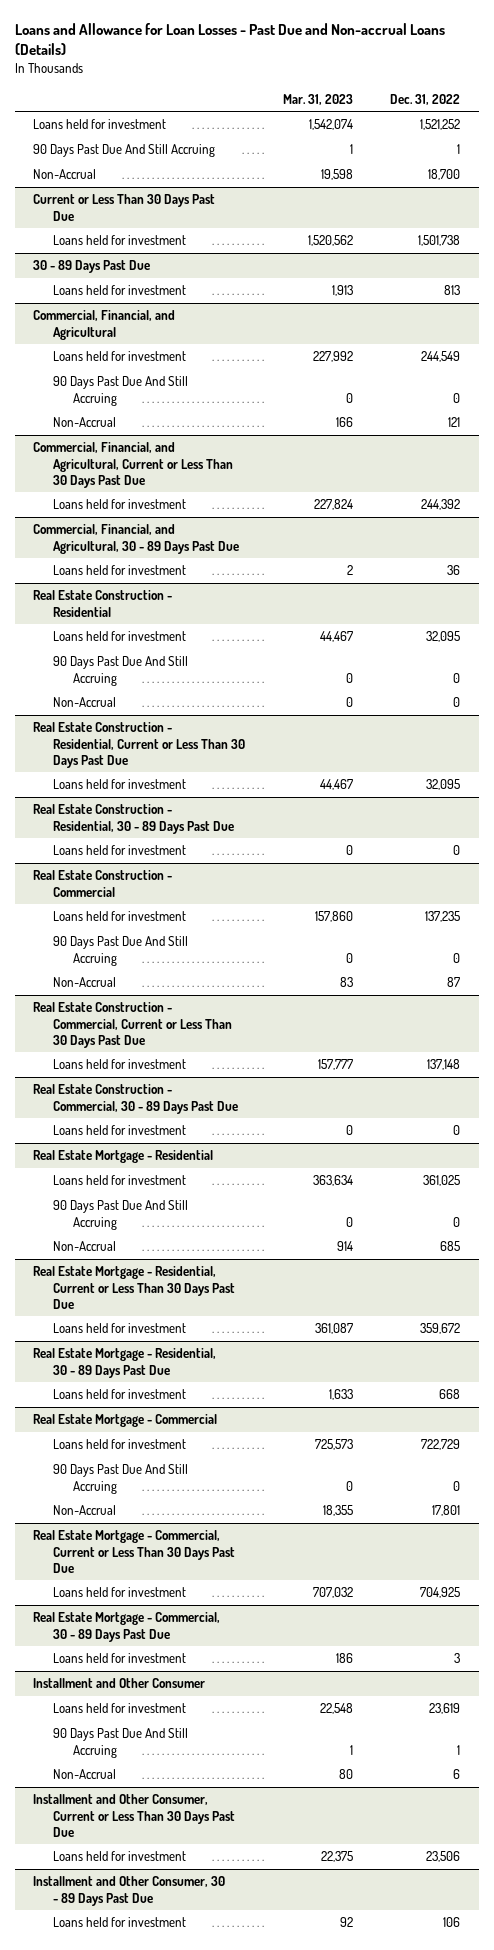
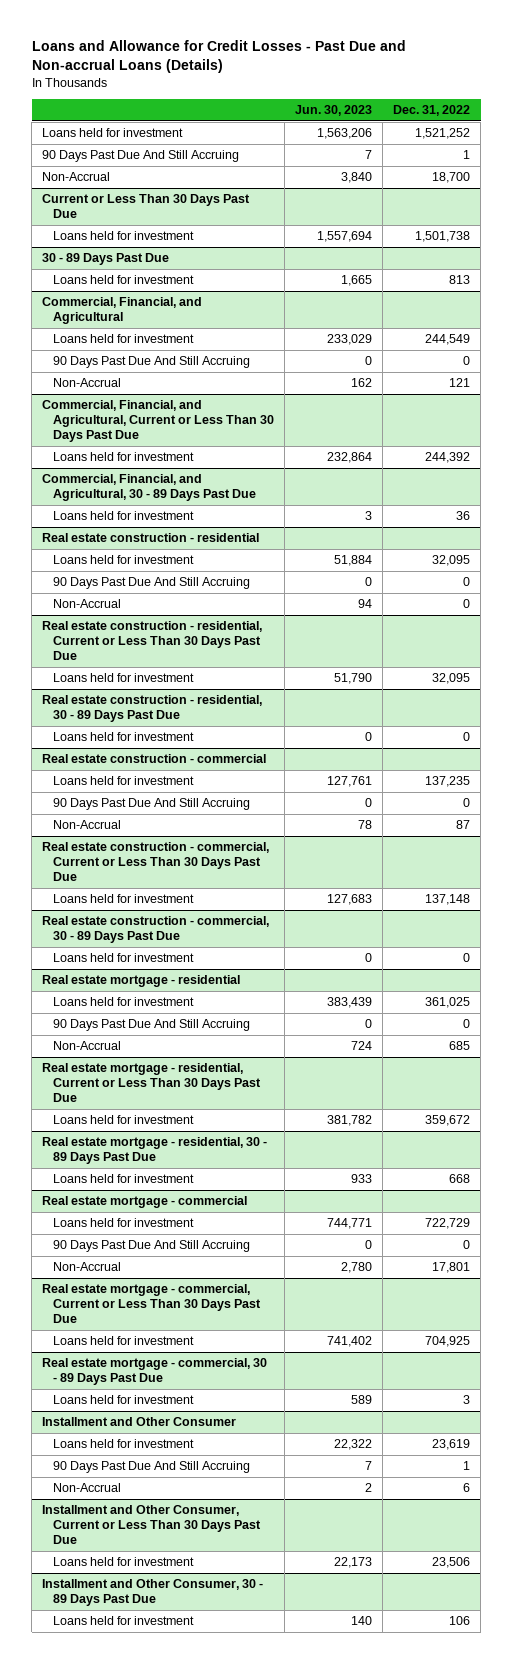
[14,22,445,56] Loans and Allowance for Loan Losses - Past Due and Non-accrual Loans (Details) -> [31,39,406,73] Loans and Allowance for Credit Losses - Past Due and Non-accrual Loans (Details)
[282,93,353,105] Mar. 31, 2023 -> none
none -> [295,105,373,117] Jun. 30, 2023
[33,590,173,617] Real Estate Construction - Residential -> [42,533,260,543] Real estate construction - residential
[33,722,246,768] Real Estate Construction - Residential, Current or Less Than 30 Days Past Due -> [42,621,263,661] Real estate construction - residential, Current or Less Than 30 Days Past Due
[33,804,235,834] Real Estate Construction - Residential, 30 - 89 Days Past Due -> [42,695,263,723] Real estate construction - residential, 30 - 89 Days Past Due
[33,870,173,897] Real Estate Construction - Commercial -> [42,754,267,764] Real estate construction - commercial
[33,1002,233,1048] Real Estate Construction - Commercial, Current or Less Than 30 Days Past Due -> [42,842,270,882] Real estate construction - commercial, Current or Less Than 30 Days Past Due
[33,1084,239,1114] Real Estate Construction - Commercial, 30 - 89 Days Past Due -> [42,916,270,944] Real estate construction - commercial, 30 - 89 Days Past Due
[33,1150,214,1164] Real Estate Mortgage - Residential -> [42,975,241,988] Real estate mortgage - residential
[33,1266,236,1309] Real Estate Mortgage - Residential, Current or Less Than 30 Days Past Due -> [42,1063,262,1103] Real estate mortgage - residential, Current or Less Than 30 Days Past Due
[33,1348,217,1378] Real Estate Mortgage - Residential, 30 - 89 Days Past Due -> [42,1137,268,1165] Real estate mortgage - residential, 30 - 89 Days Past Due
[33,1414,218,1428] Real Estate Mortgage - Commercial -> [42,1196,248,1209] Real estate mortgage - commercial
[33,1530,236,1573] Real Estate Mortgage - Commercial, Current or Less Than 30 Days Past Due -> [42,1284,262,1324] Real estate mortgage - commercial, Current or Less Than 30 Days Past Due
[33,1612,221,1642] Real Estate Mortgage - Commercial, 30 - 89 Days Past Due -> [42,1358,268,1386] Real estate mortgage - commercial, 30 - 89 Days Past Due

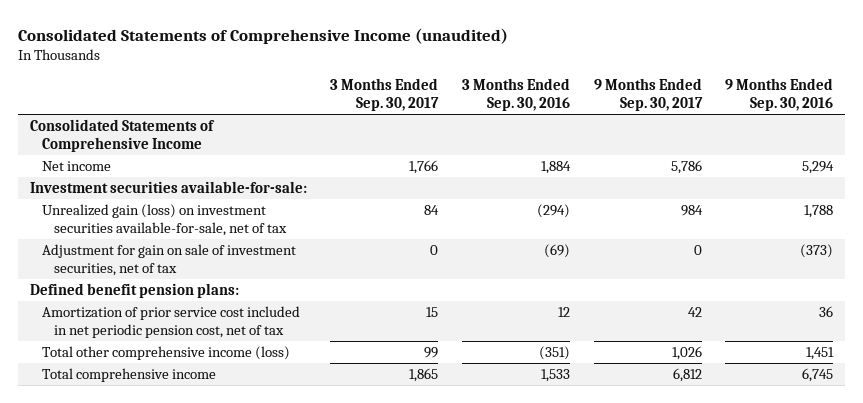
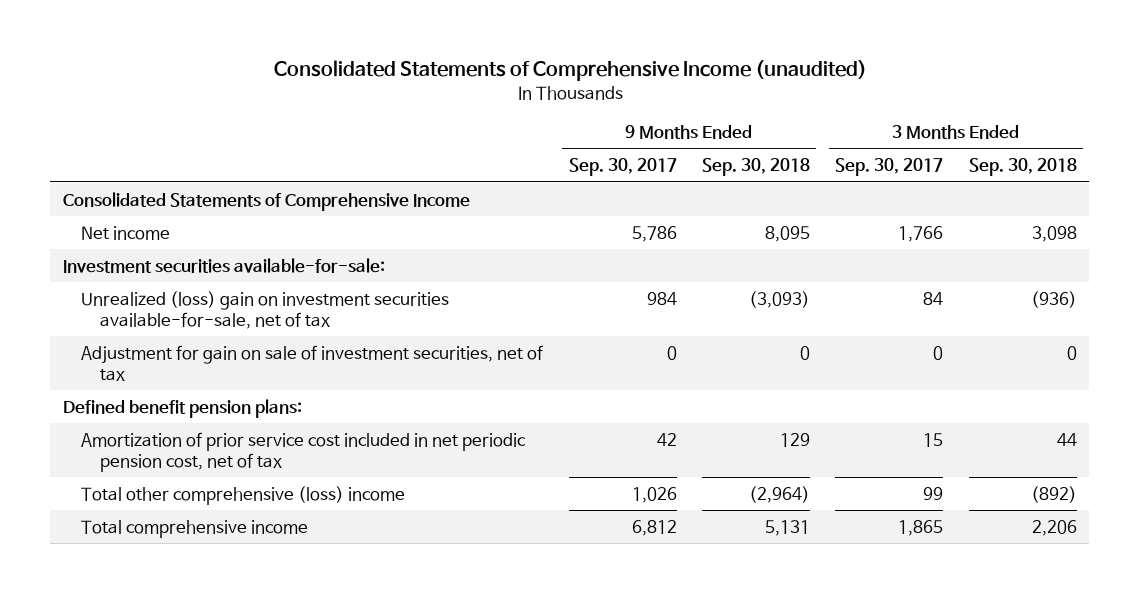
[462,78,571,112] 3 Months Ended Sep. 30, 2016 -> none
[725,78,834,112] 9 Months Ended Sep. 30, 2016 -> none
none -> [702,158,811,177] Sep. 30, 2018
none -> [968,158,1077,177] Sep. 30, 2018
[41,203,287,236] Unrealized gain (loss) on investment securities available-for-sale, net of tax -> [81,290,450,329] Unrealized (loss) gain on investment securities available-for-sale, net of tax
[41,345,290,360] Total other comprehensive income (loss) -> [81,485,406,505] Total other comprehensive (loss) income

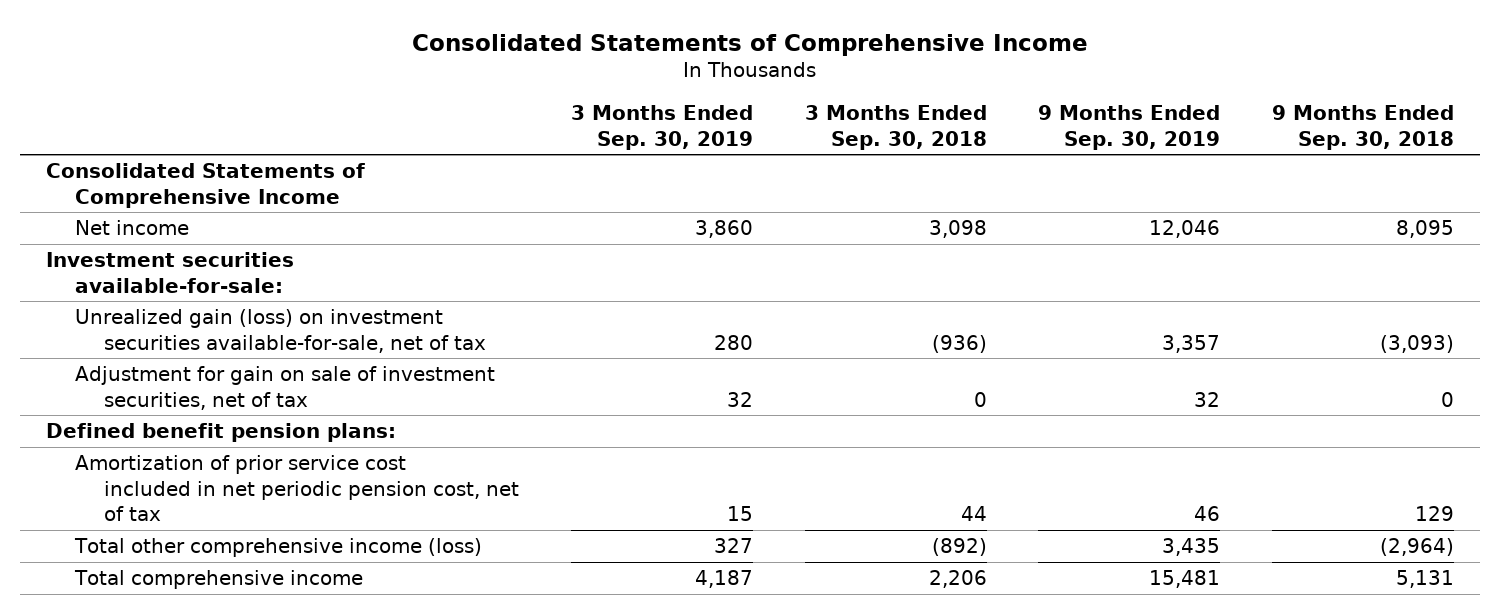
[273,60,867,82] Consolidated Statements of Comprehensive Income (unaudited) -> [412,33,1089,56] Consolidated Statements of Comprehensive Income
[568,158,677,177] Sep. 30, 2017 -> none
[835,158,944,177] Sep. 30, 2017 -> none
none -> [571,105,754,150] 3 Months Ended Sep. 30, 2019
none -> [1038,105,1221,150] 9 Months Ended Sep. 30, 2019
[81,290,450,329] Unrealized (loss) gain on investment securities available-for-sale, net of tax -> [75,309,487,353] Unrealized gain (loss) on investment securities available-for-sale, net of tax
[81,485,406,505] Total other comprehensive (loss) income -> [74,538,483,558] Total other comprehensive income (loss)

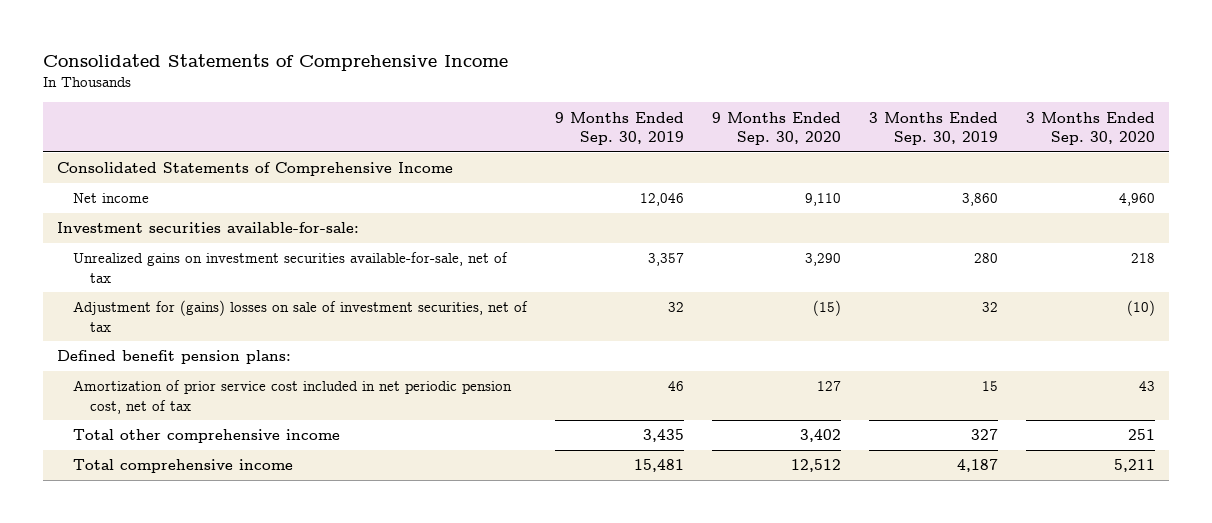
[804,105,987,150] 3 Months Ended Sep. 30, 2018 -> none
[1272,105,1455,150] 9 Months Ended Sep. 30, 2018 -> none
none -> [712,111,842,146] 9 Months Ended Sep. 30, 2020
none -> [1025,111,1155,146] 3 Months Ended Sep. 30, 2020
[75,309,487,353] Unrealized gain (loss) on investment securities available-for-sale, net of tax -> [73,252,509,283] Unrealized gains on investment securities available-for-sale, net of tax
[75,366,496,410] Adjustment for gain on sale of investment securities, net of tax -> [73,300,529,332] Adjustment for (gains) losses on sale of investment securities, net of tax
[74,538,483,558] Total other comprehensive income (loss) -> [73,429,341,444] Total other comprehensive income

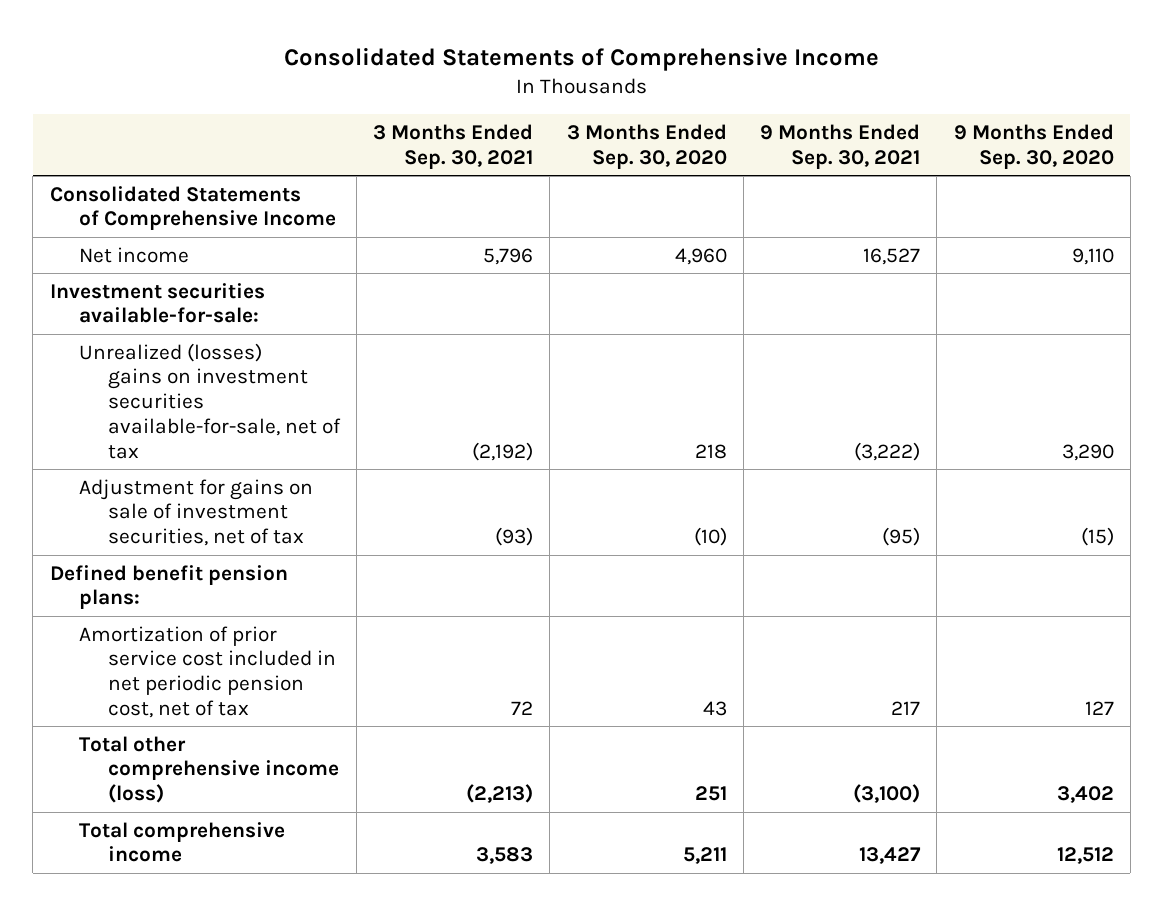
[555,111,685,146] 9 Months Ended Sep. 30, 2019 -> none
[868,111,998,146] 3 Months Ended Sep. 30, 2019 -> none
none -> [373,123,534,169] 3 Months Ended Sep. 30, 2021
none -> [760,123,921,169] 9 Months Ended Sep. 30, 2021
[73,252,509,283] Unrealized gains on investment securities available-for-sale, net of tax -> [78,342,341,459] Unrealized (losses) gains on investment securities available-for-sale, net of tax
[73,300,529,332] Adjustment for (gains) losses on sale of investment securities, net of tax -> [78,478,313,547] Adjustment for gains on sale of investment securities, net of tax
[73,429,341,444] Total other comprehensive income -> [78,735,339,804] Total other comprehensive income (loss)

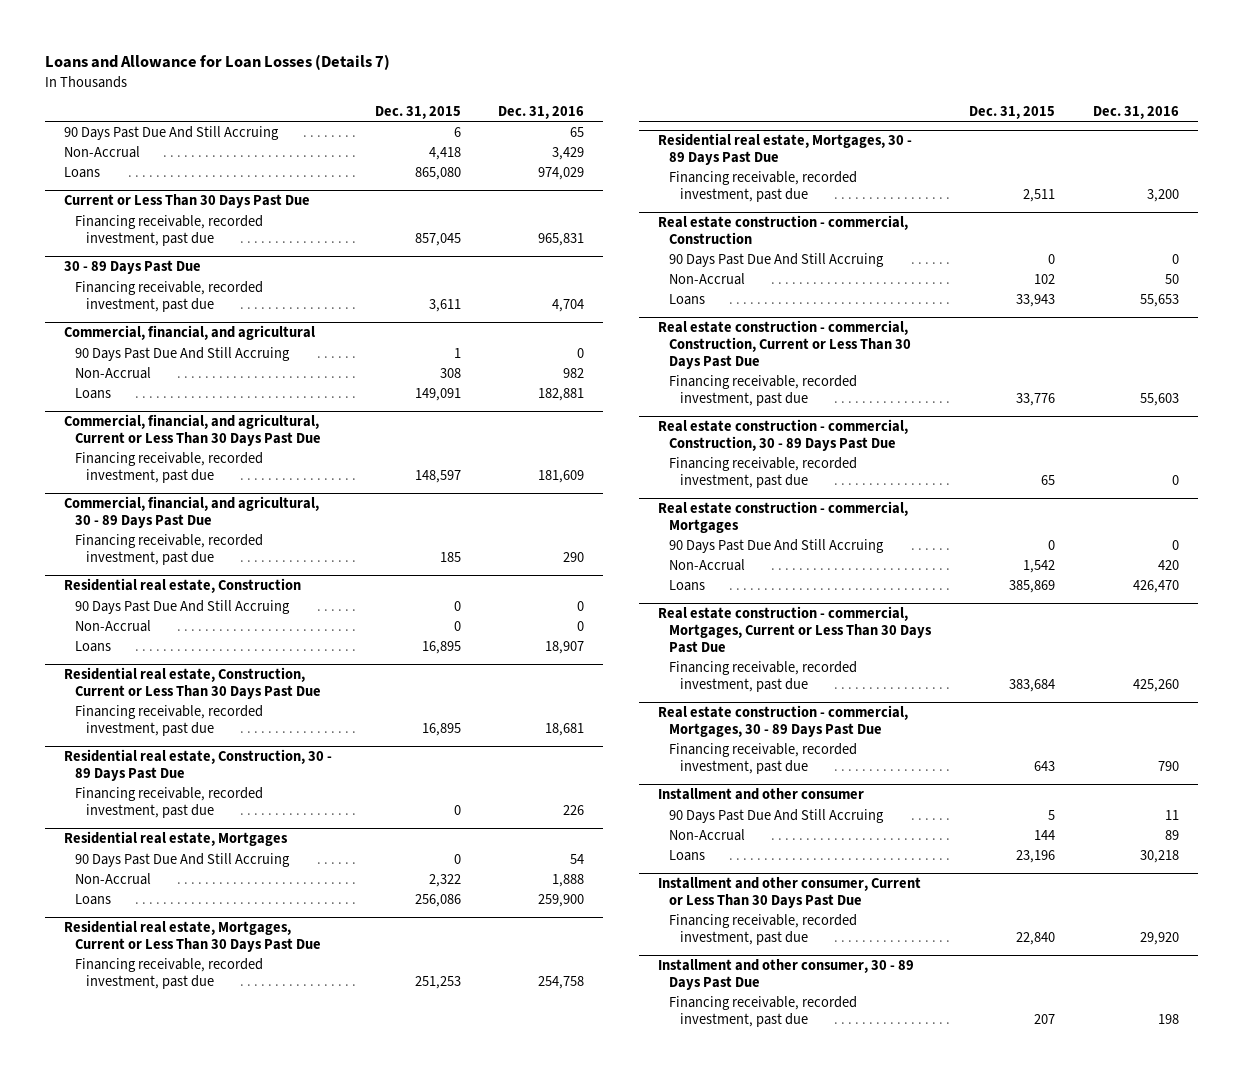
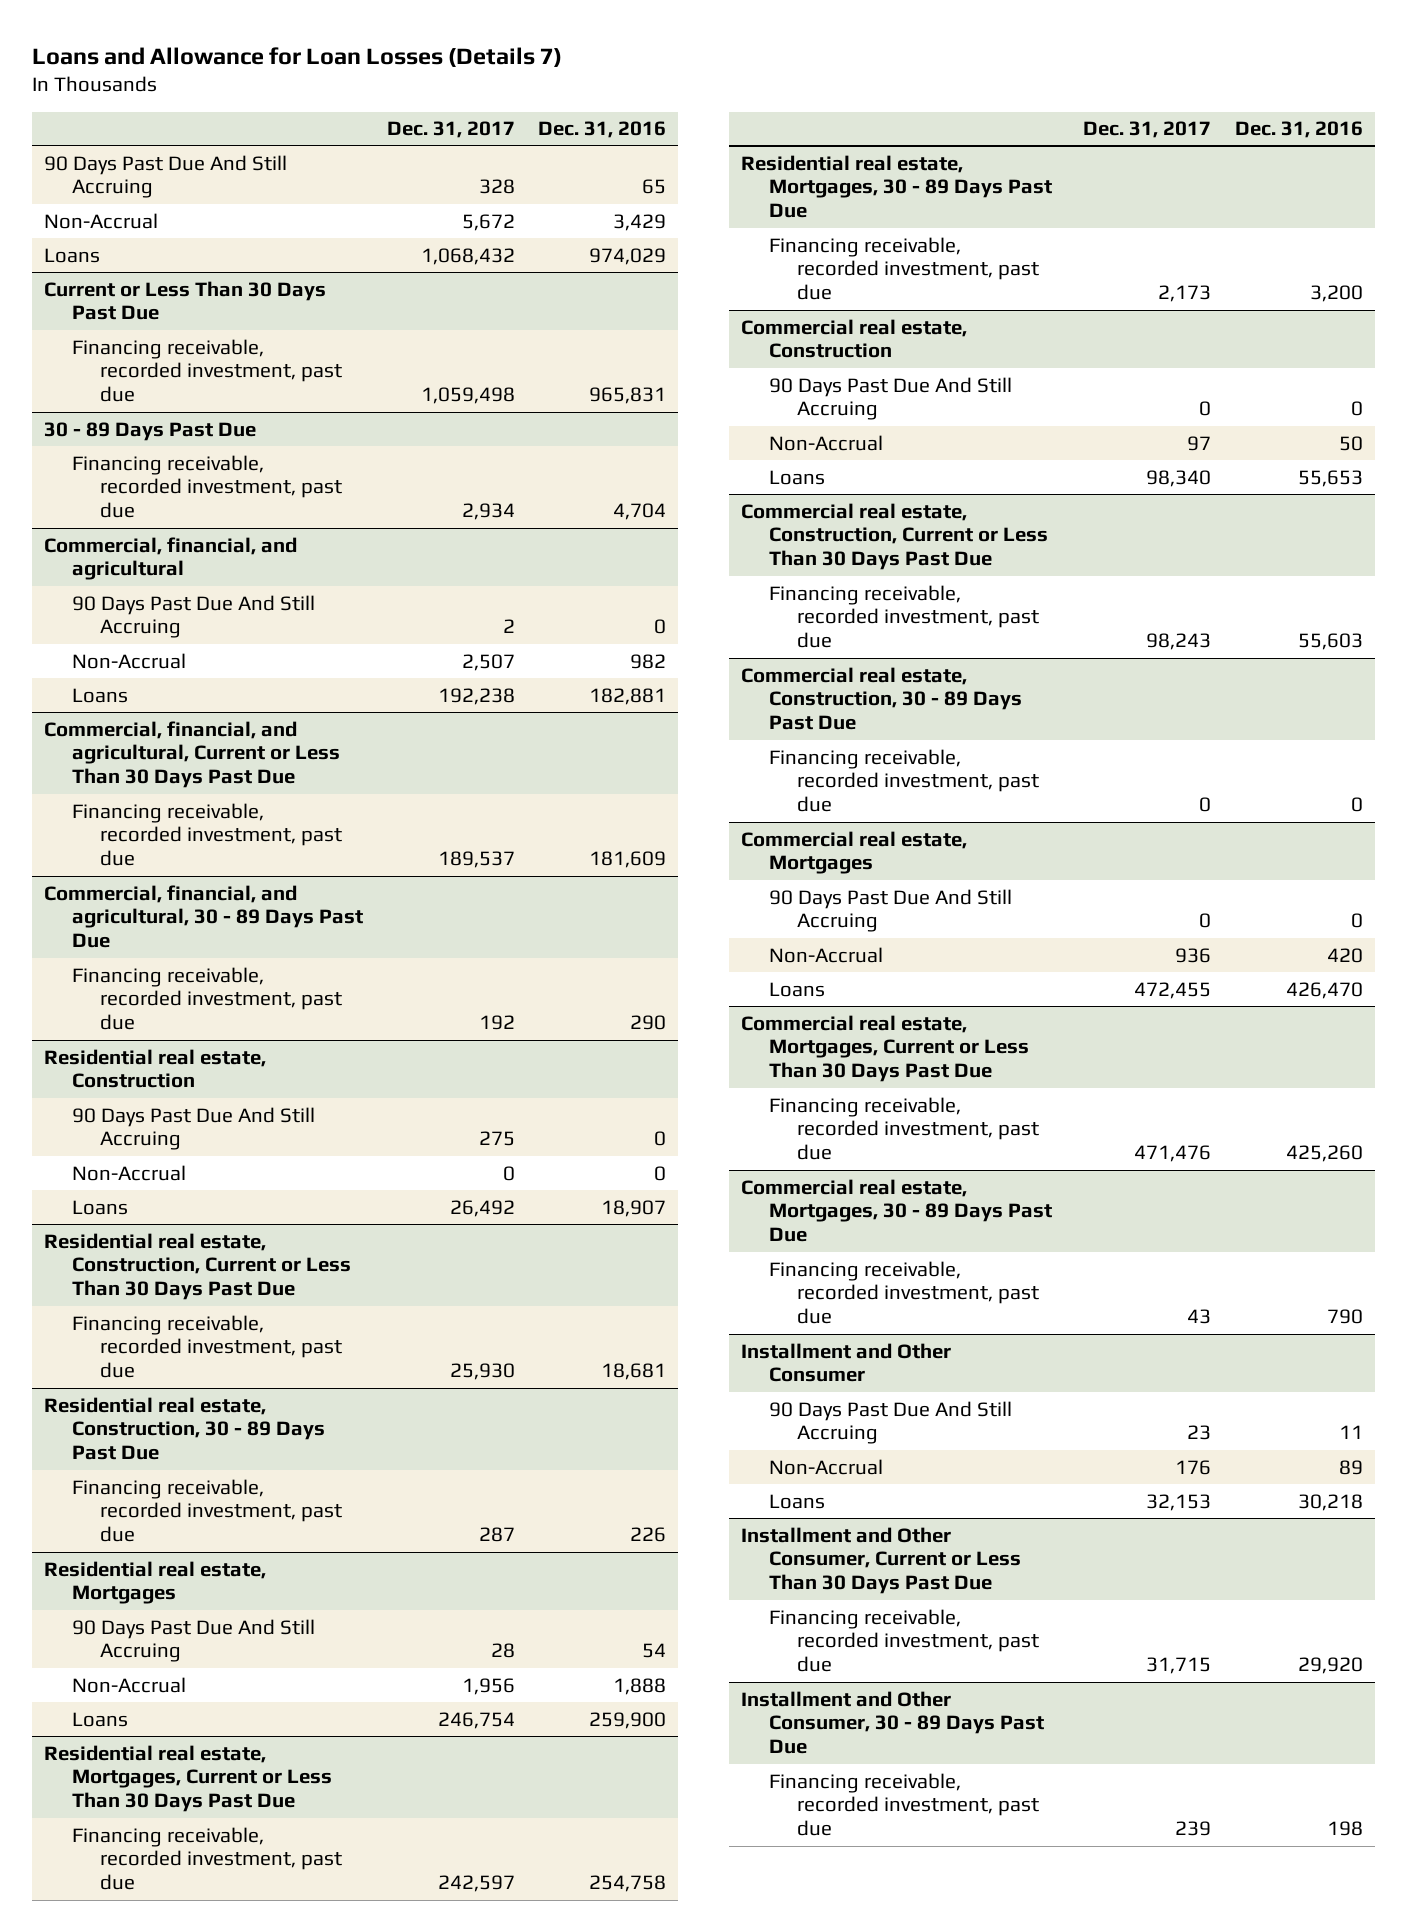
[374,105,461,119] Dec. 31, 2015 -> none
none -> [386,121,515,139] Dec. 31, 2017
[658,215,909,244] Real estate construction - commercial, Construction -> [740,318,967,359] Commercial real estate, Construction
[658,320,912,369] Real estate construction - commercial, Construction, Current or Less Than 30 Days Past Due -> [740,502,1048,571] Commercial real estate, Construction, Current or Less Than 30 Days Past Due
[658,419,909,451] Real estate construction - commercial, Construction, 30 - 89 Days Past Due -> [740,666,1022,731] Commercial real estate, Construction, 30 - 89 Days Past Due
[658,501,909,533] Real estate construction - commercial, Mortgages -> [740,830,967,875] Commercial real estate, Mortgages
[658,606,933,653] Real estate construction - commercial, Mortgages, Current or Less Than 30 Days Past Due -> [740,1014,1029,1083] Commercial real estate, Mortgages, Current or Less Than 30 Days Past Due
[658,705,909,737] Real estate construction - commercial, Mortgages, 30 - 89 Days Past Due -> [740,1178,1052,1243] Commercial real estate, Mortgages, 30 - 89 Days Past Due
[658,788,865,801] Installment and other consumer -> [740,1342,951,1383] Installment and Other Consumer
[658,877,922,908] Installment and other consumer, Current or Less Than 30 Days Past Due -> [740,1526,1021,1595] Installment and Other Consumer, Current or Less Than 30 Days Past Due
[658,959,915,990] Installment and other consumer, 30 - 89 Days Past Due -> [740,1690,1044,1755] Installment and Other Consumer, 30 - 89 Days Past Due

